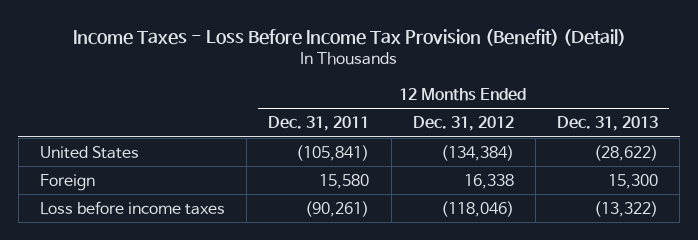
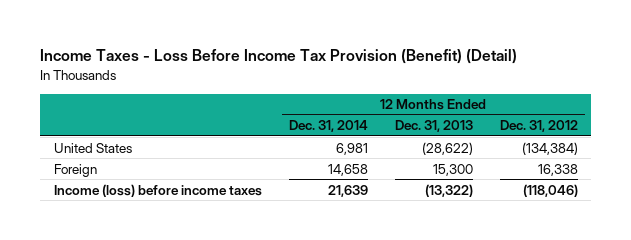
[268,116,370,132] Dec. 31, 2011 -> none
none -> [288,120,368,133] Dec. 31, 2014
[40,200,226,215] Loss before income taxes -> [53,183,262,197] Income (loss) before income taxes

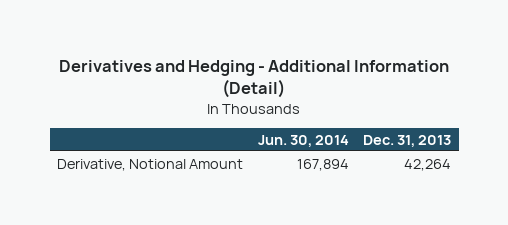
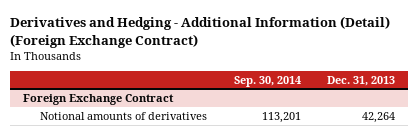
[59,59,450,99] Derivatives and Hedging - Additional Information (Detail) -> [9,16,390,48] Derivatives and Hedging - Additional Information (Detail) (Foreign Exchange Contract)
[257,134,349,147] Jun. 30, 2014 -> none
none -> [233,75,301,87] Sep. 30, 2014
none -> [23,93,175,105] Foreign Exchange Contract
[56,158,243,171] Derivative, Notional Amount -> [40,111,208,120] Notional amounts of derivatives

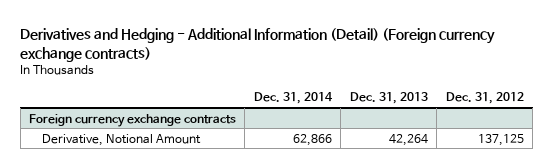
[9,16,390,48] Derivatives and Hedging - Additional Information (Detail) (Foreign Exchange Contract) -> [20,28,496,62] Derivatives and Hedging - Additional Information (Detail) (Foreign currency exchange contracts)
[233,75,301,87] Sep. 30, 2014 -> none
none -> [253,92,333,105] Dec. 31, 2014
none -> [445,92,524,105] Dec. 31, 2012
[23,93,175,105] Foreign Exchange Contract -> [29,113,237,127] Foreign currency exchange contracts
[40,111,208,120] Notional amounts of derivatives -> [41,133,201,146] Derivative, Notional Amount

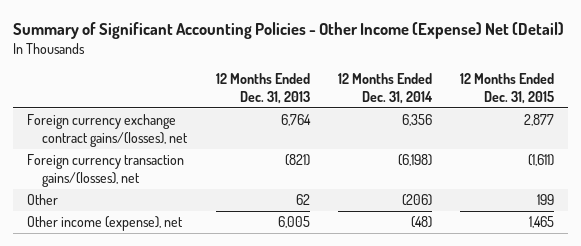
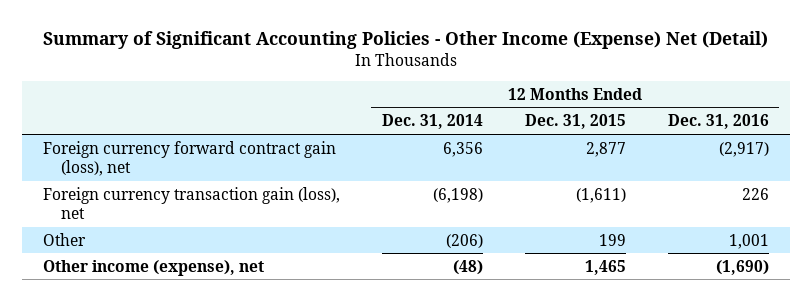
[215,73,310,105] 12 Months Ended Dec. 31, 2013 -> none
none -> [667,114,769,130] Dec. 31, 2016
[26,114,189,148] Foreign currency exchange contract gains/(losses), net -> [42,140,336,177] Foreign currency forward contract gain (loss), net
[26,154,184,188] Foreign currency transaction gains/(losses), net -> [42,186,340,220] Foreign currency transaction gain (loss), net

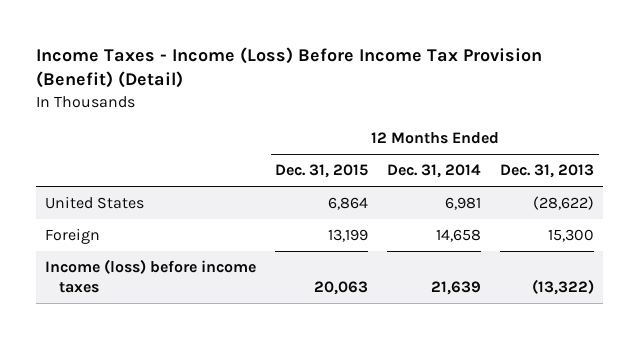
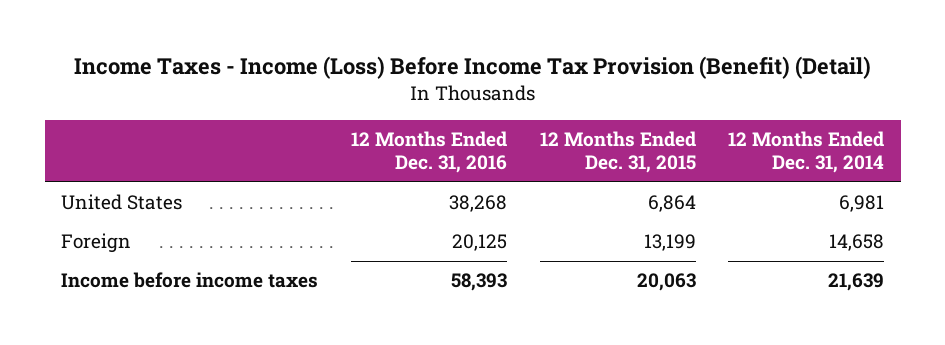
[500,164,595,179] Dec. 31, 2013 -> none
none -> [350,130,507,174] 12 Months Ended Dec. 31, 2016
[45,258,257,294] Income (loss) before income taxes -> [61,272,319,289] Income before income taxes

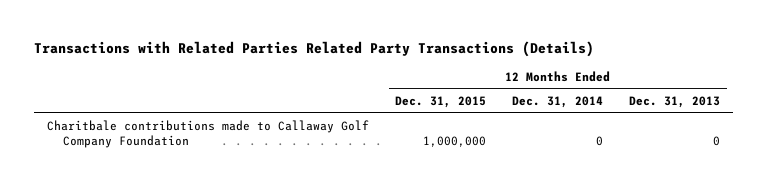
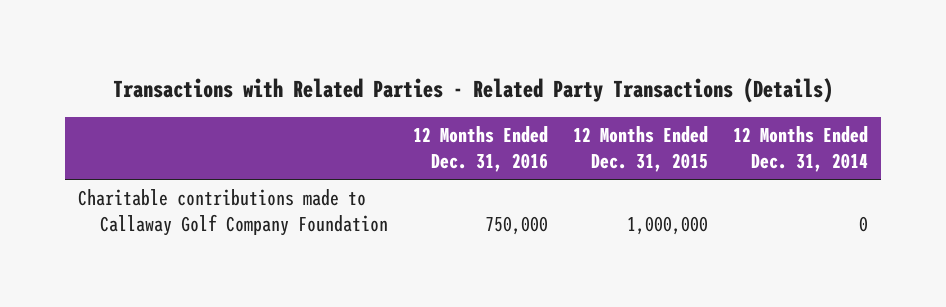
[34,41,595,58] Transactions with Related Parties Related Party Transactions (Details) -> [113,77,834,103] Transactions with Related Parties - Related Party Transactions (Details)
[629,95,721,108] Dec. 31, 2013 -> none
none -> [412,126,548,173] 12 Months Ended Dec. 31, 2016
[47,120,370,149] Charitbale contributions made to Callaway Golf Company Foundation -> [78,189,388,237] Charitable contributions made to Callaway Golf Company Foundation

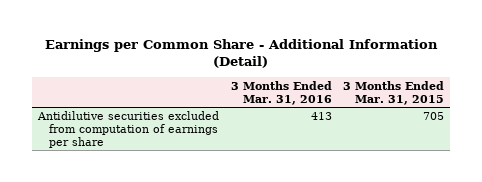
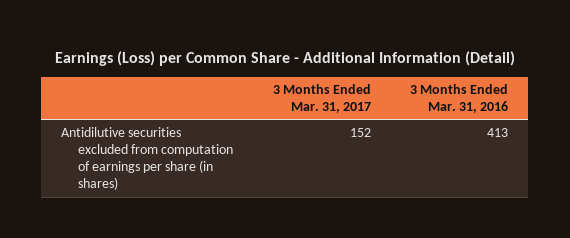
[45,39,439,69] Earnings per Common Share - Additional Information (Detail) -> [54,50,515,66] Earnings (Loss) per Common Share - Additional Information (Detail)
[343,80,445,105] 3 Months Ended Mar. 31, 2015 -> none
none -> [272,83,371,113] 3 Months Ended Mar. 31, 2017
[37,111,220,149] Antidilutive securities excluded from computation of earnings per share -> [61,127,233,191] Antidilutive securities excluded from computation of earnings per share (in shares)

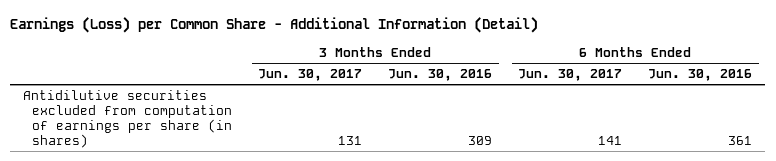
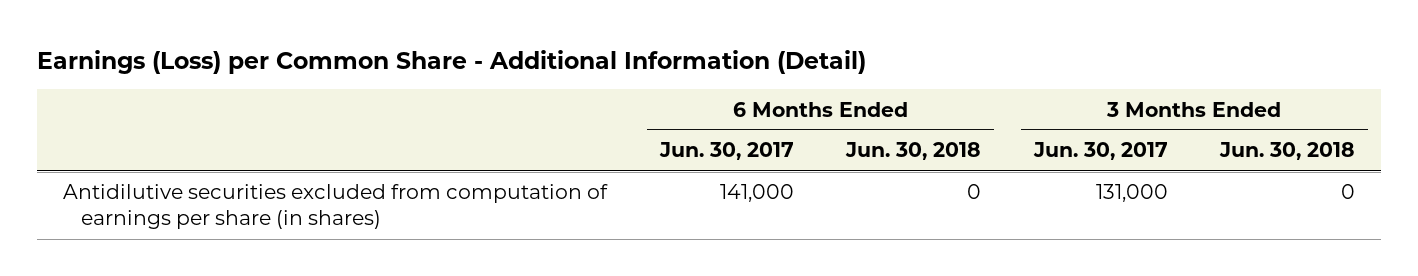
[388,69,493,82] Jun. 30, 2016 -> none
[648,69,753,82] Jun. 30, 2016 -> none
none -> [845,142,982,161] Jun. 30, 2018
none -> [1219,142,1356,161] Jun. 30, 2018
[338,135,363,145] 131 -> [1095,184,1168,203] 131,000
[598,135,623,145] 141 -> [719,184,794,203] 141,000

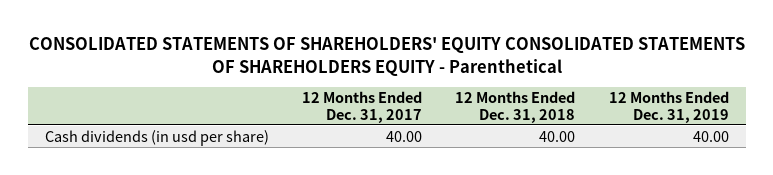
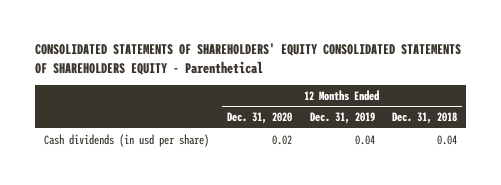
[301,91,422,123] 12 Months Ended Dec. 31, 2017 -> none
none -> [226,112,292,125] Dec. 31, 2020
[539,130,576,142] 40.00 -> [437,134,458,145] 0.04
[692,130,729,142] 40.00 -> [354,134,375,145] 0.04

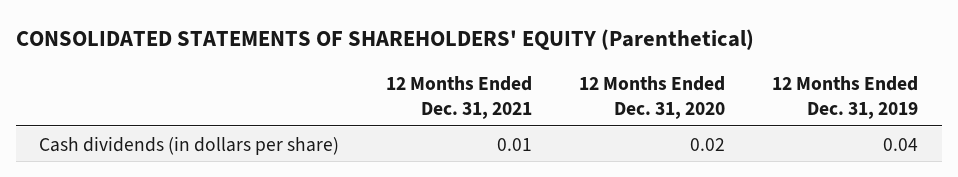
[35,43,462,76] CONSOLIDATED STATEMENTS OF SHAREHOLDERS' EQUITY CONSOLIDATED STATEMENTS OF SHAREHOLDERS EQUITY - Parenthetical -> [15,29,754,51] CONSOLIDATED STATEMENTS OF SHAREHOLDERS' EQUITY (Parenthetical)
[392,112,458,125] Dec. 31, 2018 -> none
none -> [386,75,533,119] 12 Months Ended Dec. 31, 2021
[44,133,210,147] Cash dividends (in usd per share) -> [39,135,340,155] Cash dividends (in dollars per share)

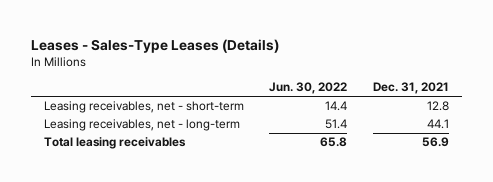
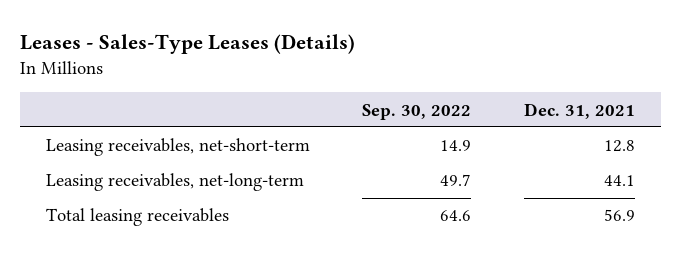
[269,82,348,95] Jun. 30, 2022 -> none
none -> [362,103,472,120] Sep. 30, 2022
[43,101,244,114] Leasing receivables, net - short-term -> [46,138,311,157] Leasing receivables, net-short-term
[43,119,240,132] Leasing receivables, net - long-term -> [46,173,305,192] Leasing receivables, net-long-term

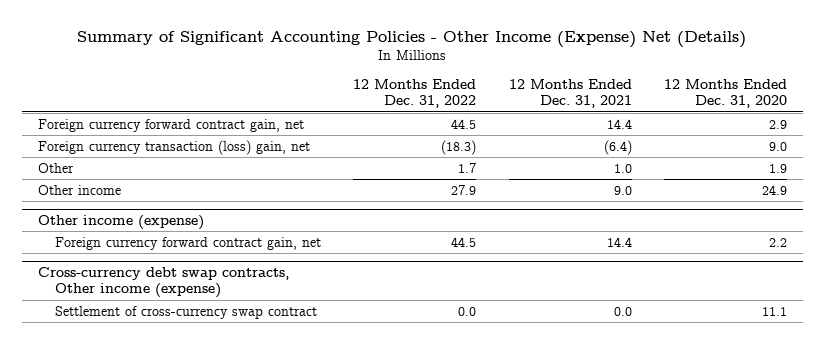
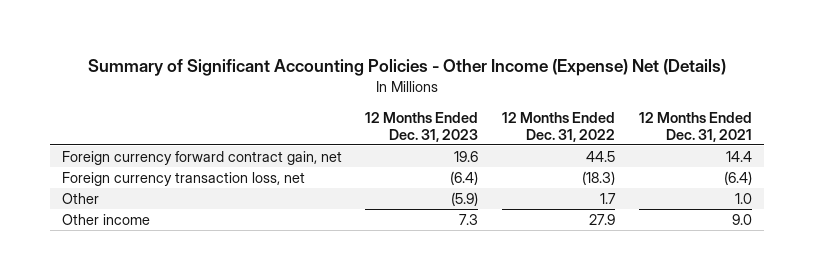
[663,79,787,109] 12 Months Ended Dec. 31, 2020 -> none
none -> [365,111,479,142] 12 Months Ended Dec. 31, 2023
[37,139,310,155] Foreign currency transaction (loss) gain, net -> [61,171,305,186] Foreign currency transaction loss, net
[37,214,204,230] Other income (expense) -> none
[55,236,322,250] Foreign currency forward contract gain, net -> none
[37,266,289,299] Cross-currency debt swap contracts, Other income (expense) -> none
[55,305,318,319] Settlement of cross-currency swap contract -> none

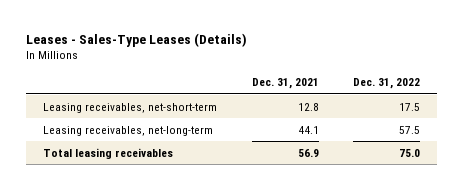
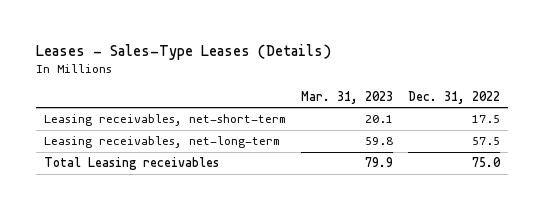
[251,78,319,90] Dec. 31, 2021 -> none
none -> [300,90,393,104] Mar. 31, 2023
[43,147,174,159] Total leasing receivables -> [43,157,219,171] Total Leasing receivables

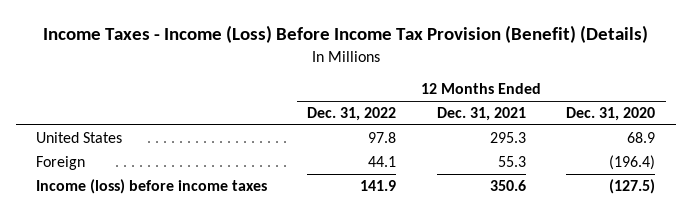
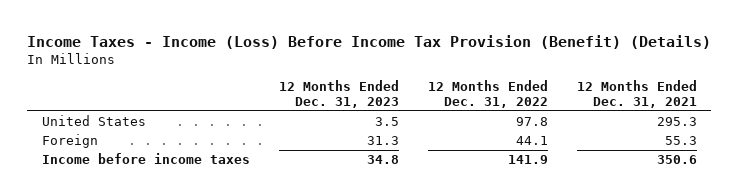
[566,107,656,122] Dec. 31, 2020 -> none
none -> [278,79,399,108] 12 Months Ended Dec. 31, 2023
[35,179,267,195] Income (loss) before income taxes -> [41,153,250,165] Income before income taxes

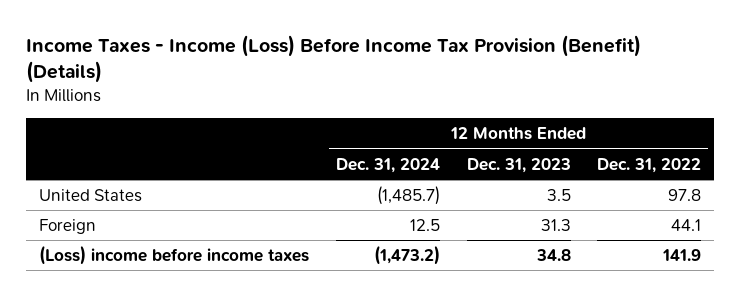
[576,79,697,108] 12 Months Ended Dec. 31, 2021 -> none
none -> [335,157,440,173] Dec. 31, 2024
[41,153,250,165] Income before income taxes -> [39,244,310,265] (Loss) income before income taxes

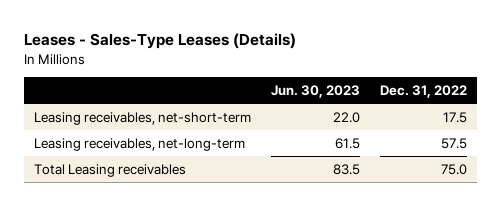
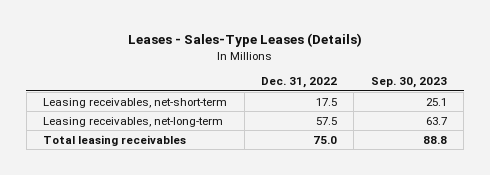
[271,85,361,99] Jun. 30, 2023 -> none
none -> [370,77,447,89] Sep. 30, 2023
[34,163,187,177] Total Leasing receivables -> [43,134,187,146] Total leasing receivables

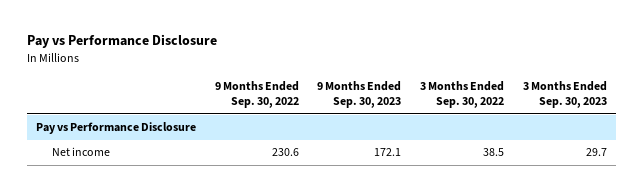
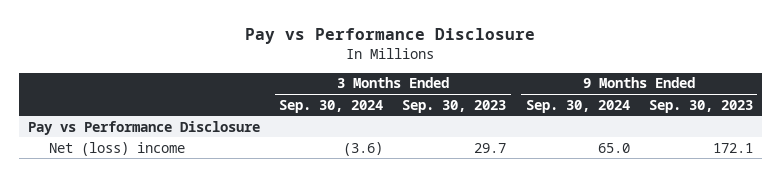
[214,81,299,109] 9 Months Ended Sep. 30, 2022 -> none
[420,81,505,109] 3 Months Ended Sep. 30, 2022 -> none
none -> [279,99,384,113] Sep. 30, 2024
none -> [525,99,630,113] Sep. 30, 2024
[51,147,110,157] Net income -> [49,141,186,156] Net (loss) income

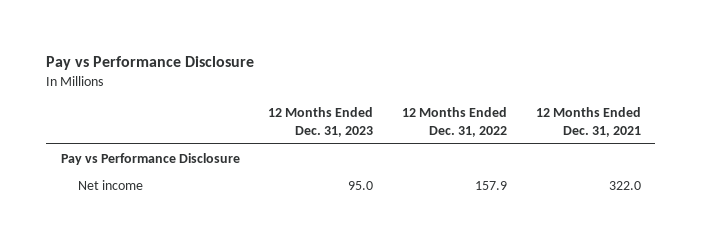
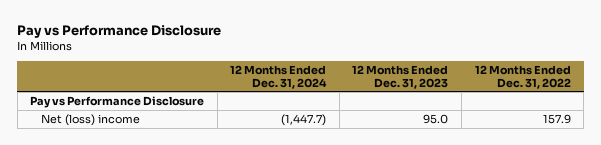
[535,107,641,137] 12 Months Ended Dec. 31, 2021 -> none
none -> [230,64,328,89] 12 Months Ended Dec. 31, 2024
[78,179,144,190] Net income -> [41,113,141,126] Net (loss) income

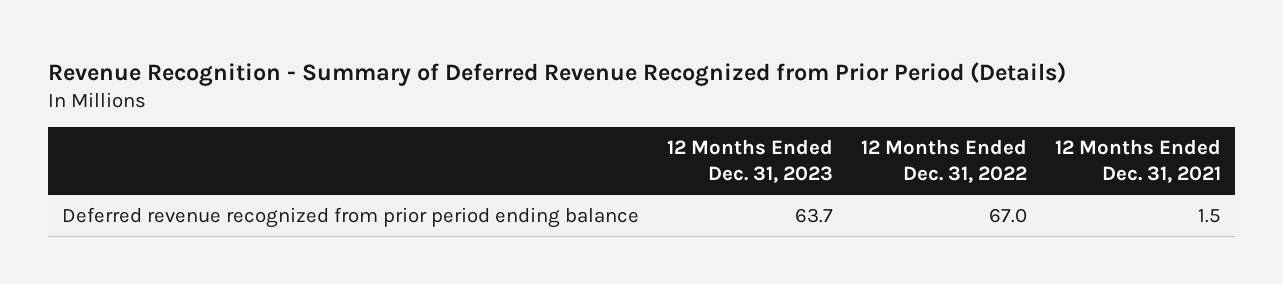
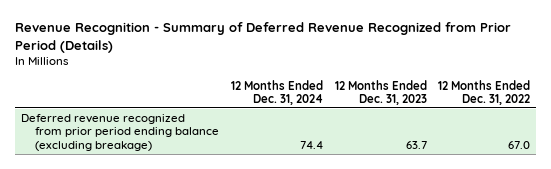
[1054,139,1221,184] 12 Months Ended Dec. 31, 2021 -> none
none -> [231,79,324,106] 12 Months Ended Dec. 31, 2024
[62,206,640,228] Deferred revenue recognized from prior period ending balance -> [20,113,220,151] Deferred revenue recognized from prior period ending balance (excluding breakage)

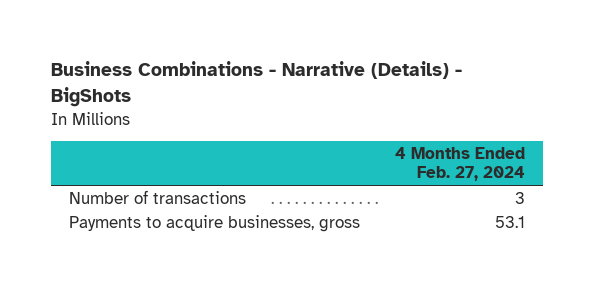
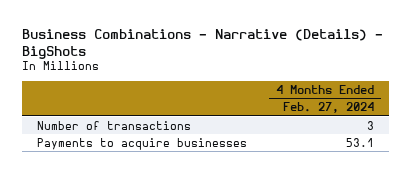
[68,214,360,232] Payments to acquire businesses, gross -> [36,137,247,150] Payments to acquire businesses

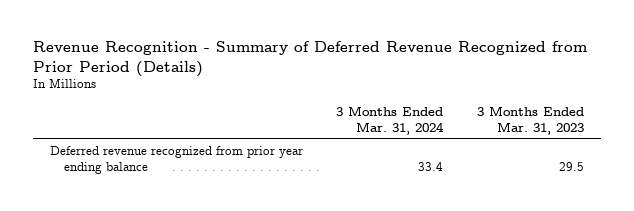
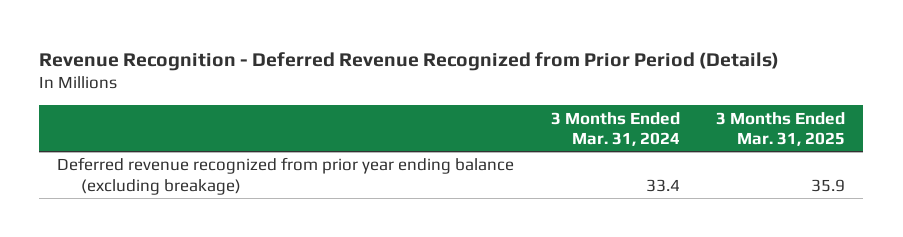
[32,41,587,77] Revenue Recognition - Summary of Deferred Revenue Recognized from Prior Period (Details) -> [39,51,780,71] Revenue Recognition - Deferred Revenue Recognized from Prior Period (Details)
[477,106,585,136] 3 Months Ended Mar. 31, 2023 -> none
none -> [716,111,846,147] 3 Months Ended Mar. 31, 2025
[49,146,303,175] Deferred revenue recognized from prior year ending balance -> [57,157,515,195] Deferred revenue recognized from prior year ending balance (excluding breakage)

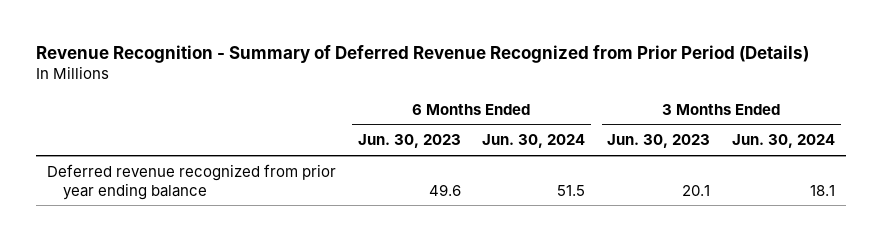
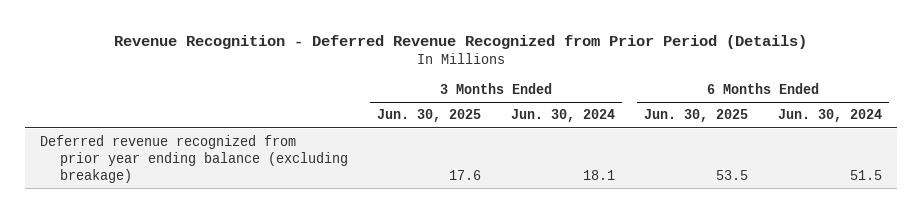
[35,45,809,64] Revenue Recognition - Summary of Deferred Revenue Recognized from Prior Period (Details) -> [113,34,807,49] Revenue Recognition - Deferred Revenue Recognized from Prior Period (Details)
[357,134,461,149] Jun. 30, 2023 -> none
[607,134,711,149] Jun. 30, 2023 -> none
none -> [377,109,482,123] Jun. 30, 2025
none -> [644,109,749,123] Jun. 30, 2025
[46,163,336,200] Deferred revenue recognized from prior year ending balance -> [39,135,348,183] Deferred revenue recognized from prior year ending balance (excluding breakage)

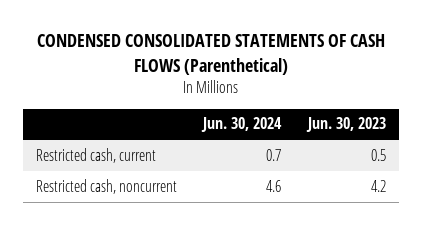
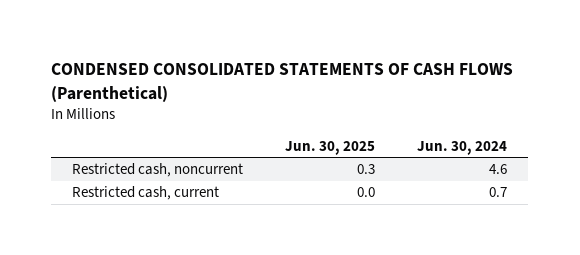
[305,117,386,133] Jun. 30, 2023 -> none
none -> [285,140,376,155] Jun. 30, 2025
[36,147,157,163] Restricted cash, current -> [72,186,220,201] Restricted cash, current

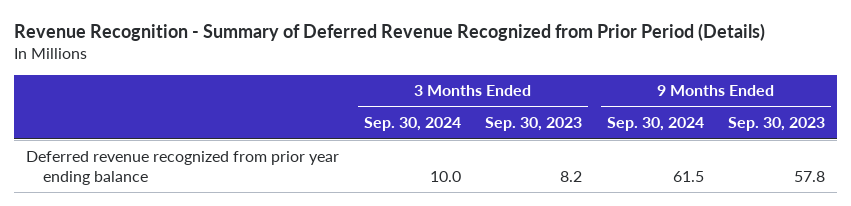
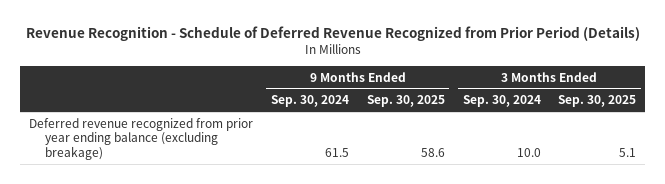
[14,23,766,42] Revenue Recognition - Summary of Deferred Revenue Recognized from Prior Period (Details) -> [25,26,640,42] Revenue Recognition - Schedule of Deferred Revenue Recognized from Prior Period (Details)
[485,117,583,132] Sep. 30, 2023 -> none
[728,117,826,132] Sep. 30, 2023 -> none
none -> [366,95,445,108] Sep. 30, 2025
none -> [558,95,637,108] Sep. 30, 2025
[26,150,340,185] Deferred revenue recognized from prior year ending balance -> [28,117,253,160] Deferred revenue recognized from prior year ending balance (excluding breakage)

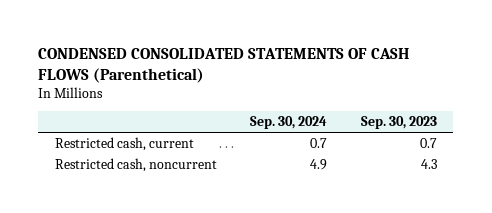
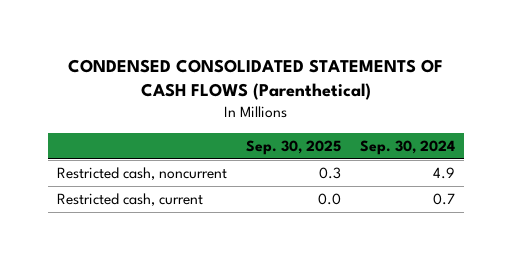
[360,116,437,130] Sep. 30, 2023 -> none
none -> [246,140,342,156] Sep. 30, 2025
[54,137,194,152] Restricted cash, current -> [57,193,204,207] Restricted cash, current

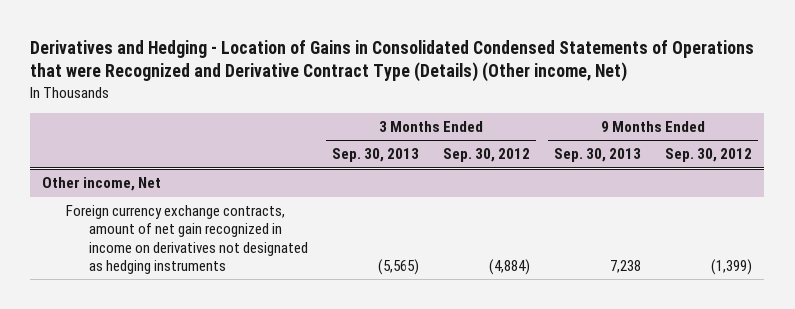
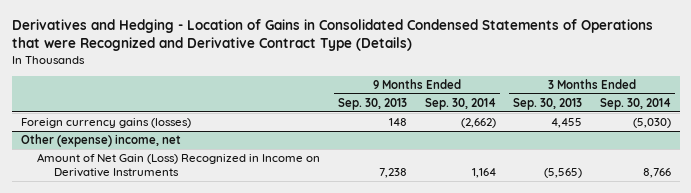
[30,39,755,83] Derivatives and Hedging - Location of Gains in Consolidated Condensed Statements of Operations that were Recognized and Derivative Contract Type (Details) (Other income, Net) -> [11,19,653,52] Derivatives and Hedging - Location of Gains in Consolidated Condensed Statements of Operations that were Recognized and Derivative Contract Type (Details)
[443,148,531,163] Sep. 30, 2012 -> none
[665,148,753,163] Sep. 30, 2012 -> none
none -> [424,97,496,110] Sep. 30, 2014
none -> [599,97,671,110] Sep. 30, 2014
none -> [20,118,191,129] Foreign currency gains (losses)
[42,177,162,192] Other income, Net -> [20,134,181,148] Other (expense) income, net
[65,205,309,274] Foreign currency exchange contracts, amount of net gain recognized in income on derivatives not designated as hedging instruments -> [37,153,321,177] Amount of Net Gain (Loss) Recognized in Income on Derivative Instruments

